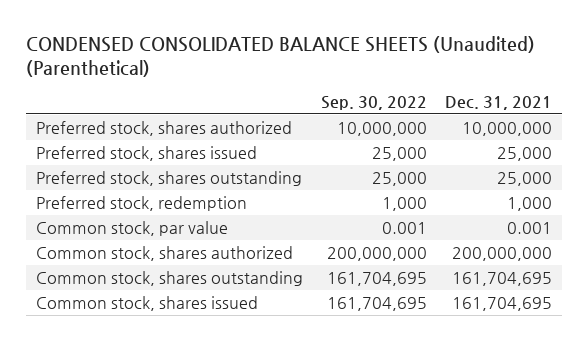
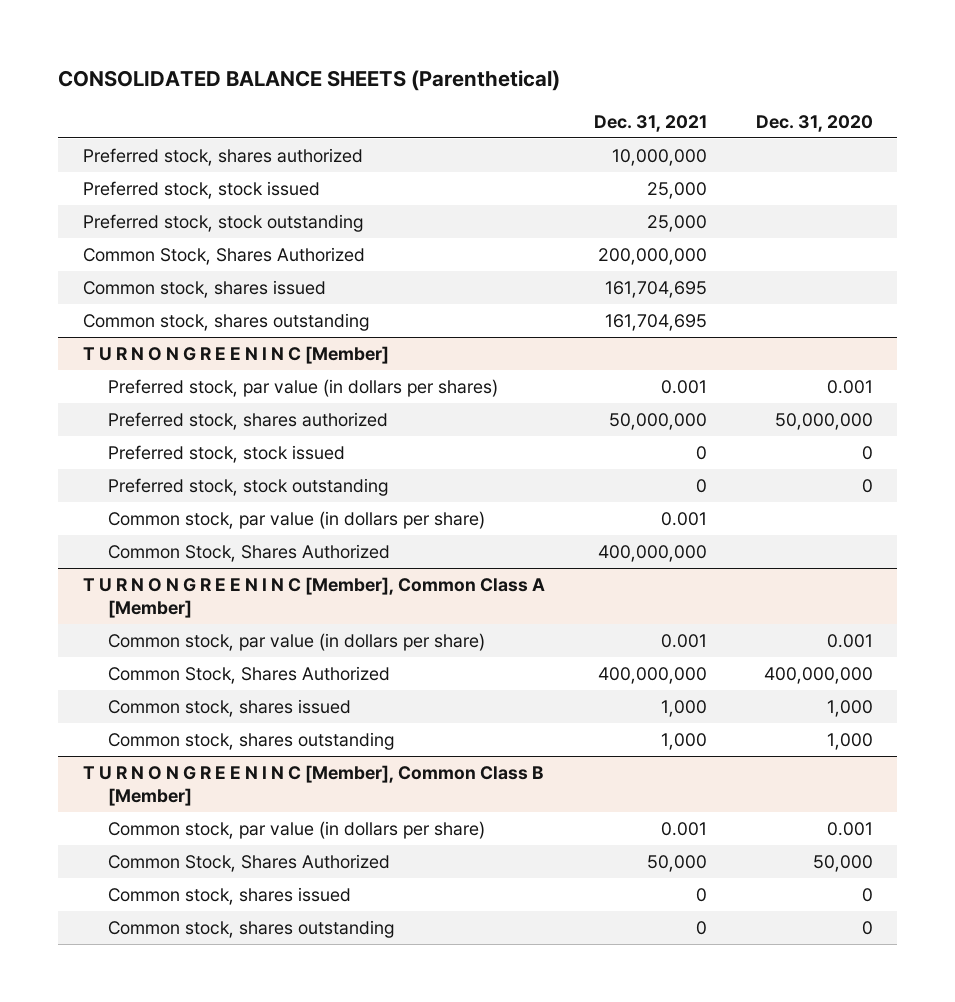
[26,36,536,77] CONDENSED CONSOLIDATED BALANCE SHEETS (Unaudited) (Parenthetical) -> [58,70,561,92] CONSOLIDATED BALANCE SHEETS (Parenthetical)
[320,95,427,110] Sep. 30, 2022 -> none
none -> [755,114,873,132] Dec. 31, 2020
[35,195,247,211] Preferred stock, redemption -> none
[35,220,228,236] Common stock, par value -> none
[35,145,257,161] Preferred stock, shares issued -> [82,181,320,200] Preferred stock, stock issued
[35,170,302,186] Preferred stock, shares outstanding -> [82,214,363,233] Preferred stock, stock outstanding
[35,245,293,261] Common stock, shares authorized -> [82,247,365,266] Common Stock, Shares Authorized
[35,270,303,286] Common stock, shares outstanding -> [82,313,369,332] Common stock, shares outstanding
none -> [82,346,389,365] T U R N O N G R E E N I N C [Member]
none -> [107,379,498,398] Preferred stock, par value (in dollars per shares)
none -> [107,412,388,431] Preferred stock, shares authorized
none -> [107,445,345,464] Preferred stock, stock issued
none -> [107,478,388,497] Preferred stock, stock outstanding
none -> [107,511,485,530] Common stock, par value (in dollars per share)
none -> [107,544,390,563] Common Stock, Shares Authorized
none -> [82,577,545,618] T U R N O N G R E E N I N C [Member], Common Class A [Member]
none -> [107,633,485,652] Common stock, par value (in dollars per share)
none -> [107,666,390,685] Common Stock, Shares Authorized
none -> [107,699,351,718] Common stock, shares issued
none -> [107,732,394,751] Common stock, shares outstanding
none -> [82,765,543,806] T U R N O N G R E E N I N C [Member], Common Class B [Member]
none -> [107,821,485,840] Common stock, par value (in dollars per share)
none -> [107,854,390,873] Common Stock, Shares Authorized
none -> [107,887,351,906] Common stock, shares issued
none -> [107,920,394,939] Common stock, shares outstanding

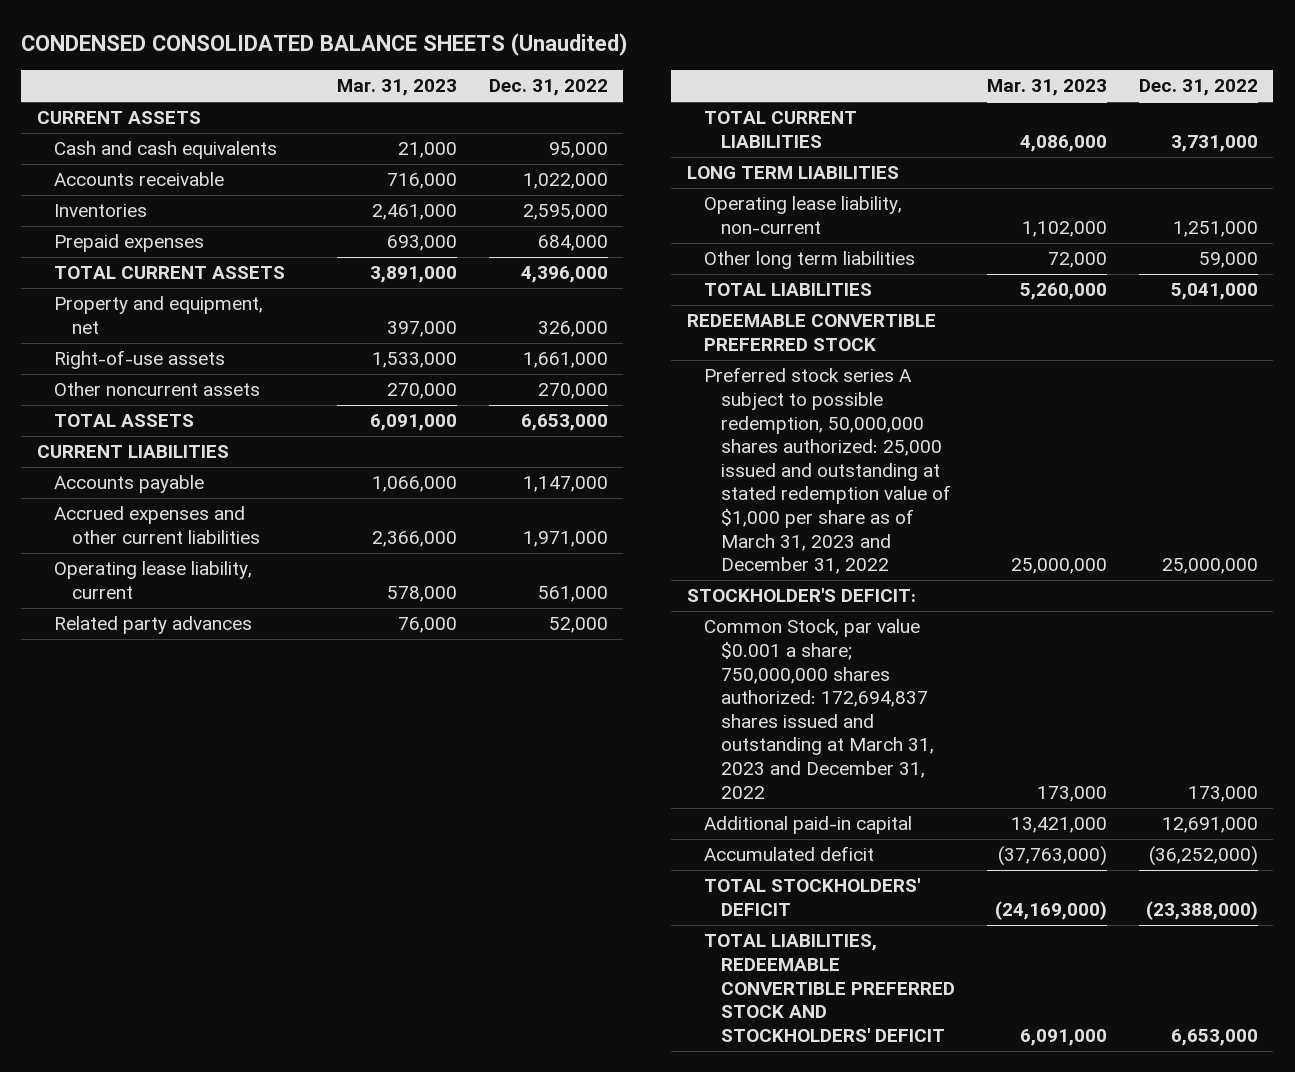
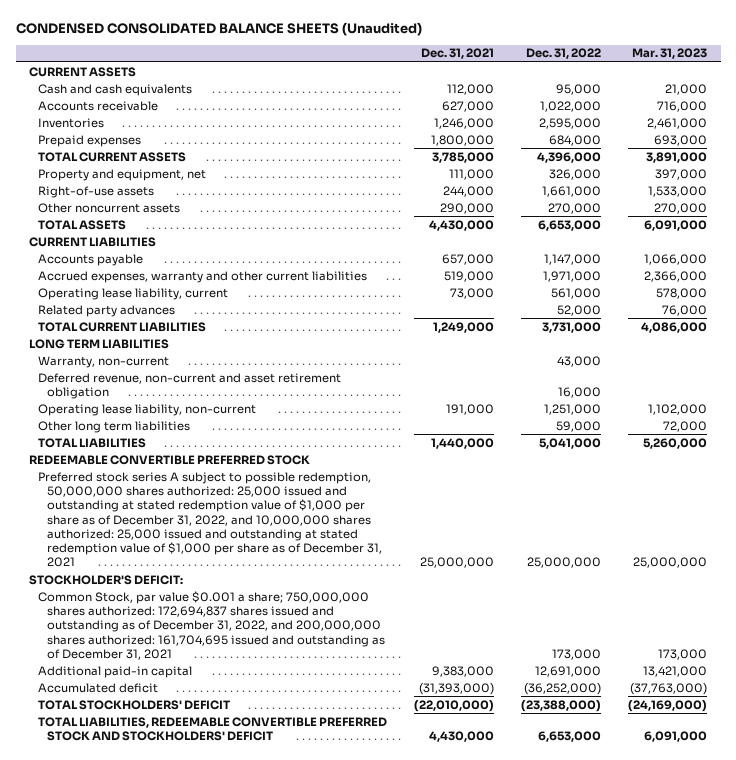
none -> [421,48,495,60] Dec. 31, 2021
[54,506,260,544] Accrued expenses and other current liabilities -> [38,270,368,283] Accrued expenses, warranty and other current liabilities
none -> [38,355,170,368] Warranty, non-current
none -> [38,372,342,399] Deferred revenue, non-current and asset retirement obligation
[704,367,952,575] Preferred stock series A subject to possible redemption, 50,000,000 shares authorized: 25,000 issued and outstanding at stated redemption value of $1,000 per share as of March 31, 2023 and December 31, 2022 -> [38,471,383,568] Preferred stock series A subject to possible redemption, 50,000,000 shares authorized: 25,000 issued and outstanding at stated redemption value of $1,000 per share as of December 31, 2022, and 10,000,000 shares authorized: 25,000 issued and outstanding at stated redemption value of $1,000 per share as of December 31, 2021
[704,619,935,799] Common Stock, par value $0.001 a share; 750,000,000 shares authorized: 172,694,837 shares issued and outstanding at March 31, 2023 and December 31, 2022 -> [38,590,386,660] Common Stock, par value $0.001 a share; 750,000,000 shares authorized: 172,694,837 shares issued and outstanding as of December 31, 2022, and 200,000,000 shares authorized: 161,704,695 issued and outstanding as of December 31, 2021

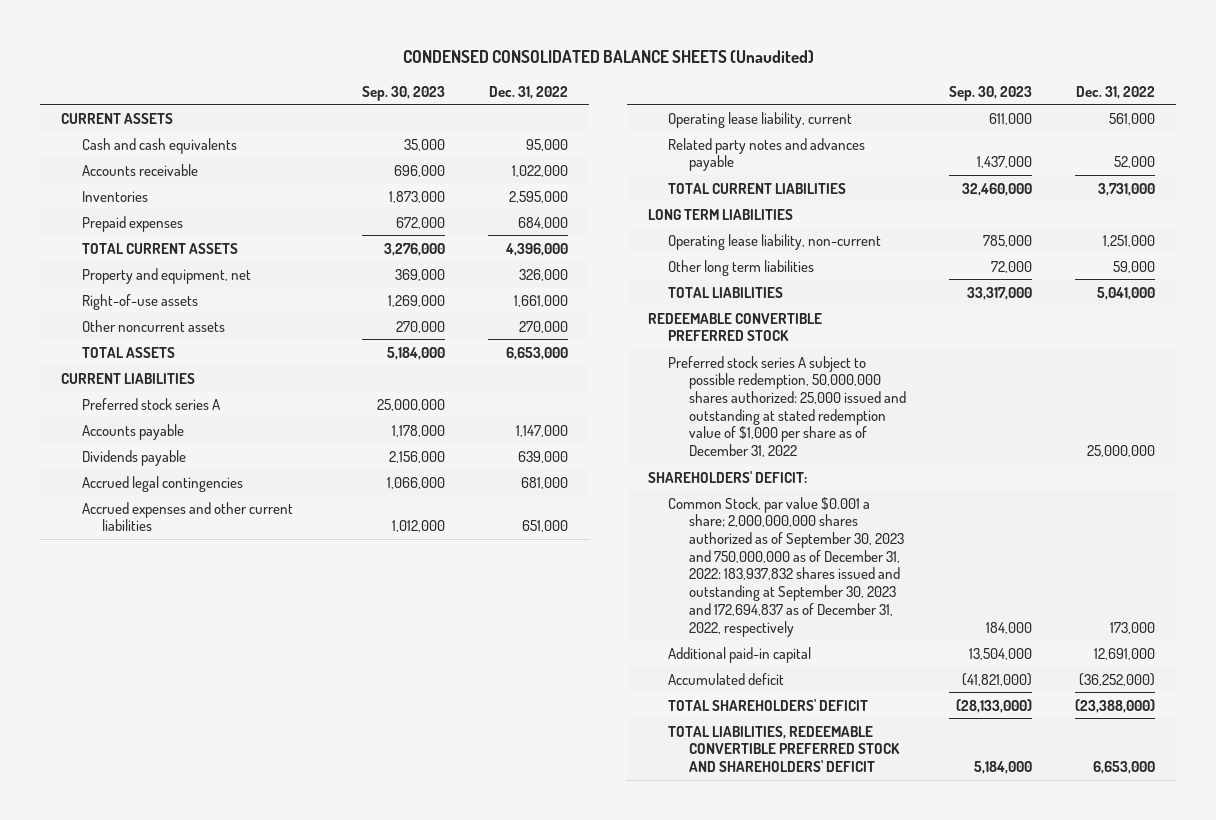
[421,48,495,60] Dec. 31, 2021 -> none
[632,48,708,60] Mar. 31, 2023 -> none
none -> [362,85,446,101] Sep. 30, 2023
none -> [81,397,220,410] Preferred stock series A
none -> [81,449,186,466] Dividends payable
none -> [81,475,243,492] Accrued legal contingencies
[38,270,368,283] Accrued expenses, warranty and other current liabilities -> [81,501,293,532] Accrued expenses and other current liabilities
[543,270,602,282] 1,971,000 -> [521,520,568,533] 651,000
[38,304,176,317] Related party advances -> [668,137,866,172] Related party notes and advances payable
[38,355,170,368] Warranty, non-current -> none
[38,372,342,399] Deferred revenue, non-current and asset retirement obligation -> none
[38,471,383,568] Preferred stock series A subject to possible redemption, 50,000,000 shares authorized: 25,000 issued and outstanding at stated redemption value of $1,000 per share as of December 31, 2022, and 10,000,000 shares authorized: 25,000 issued and outstanding at stated redemption value of $1,000 per share as of December 31, 2021 -> [668,355,906,458] Preferred stock series A subject to possible redemption, 50,000,000 shares authorized: 25,000 issued and outstanding at stated redemption value of $1,000 per share as of December 31, 2022
[29,574,184,585] STOCKHOLDER'S DEFICIT: -> [647,470,807,483] SHAREHOLDERS' DEFICIT:
[38,590,386,660] Common Stock, par value $0.001 a share; 750,000,000 shares authorized: 172,694,837 shares issued and outstanding as of December 31, 2022, and 200,000,000 shares authorized: 161,704,695 issued and outstanding as of December 31, 2021 -> [668,496,904,637] Common Stock, par value $0.001 a share; 2,000,000,000 shares authorized as of September 30, 2023 and 750,000,000 as of December 31, 2022: 183,937,832 shares issued and outstanding at September 30, 2023 and 172,694,837 as of December 31, 2022, respectively
[38,699,231,710] TOTAL STOCKHOLDERS' DEFICIT -> [668,698,869,711] TOTAL SHAREHOLDERS' DEFICIT
[38,716,388,741] TOTAL LIABILITIES, REDEEMABLE CONVERTIBLE PREFERRED STOCK AND STOCKHOLDERS' DEFICIT -> [668,725,900,773] TOTAL LIABILITIES, REDEEMABLE CONVERTIBLE PREFERRED STOCK AND SHAREHOLDERS' DEFICIT

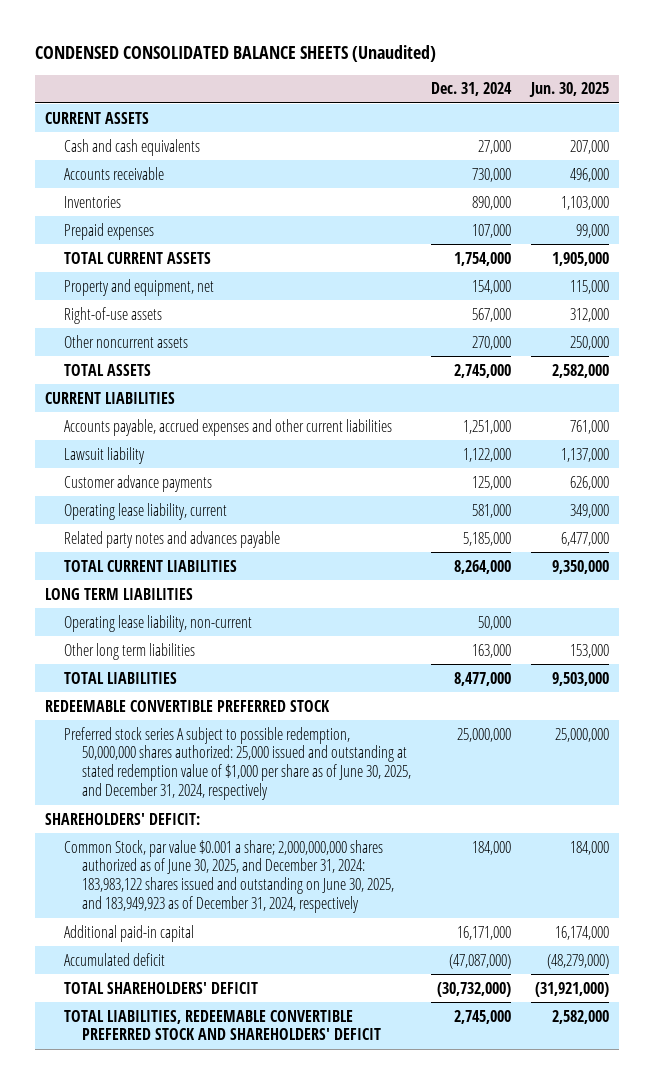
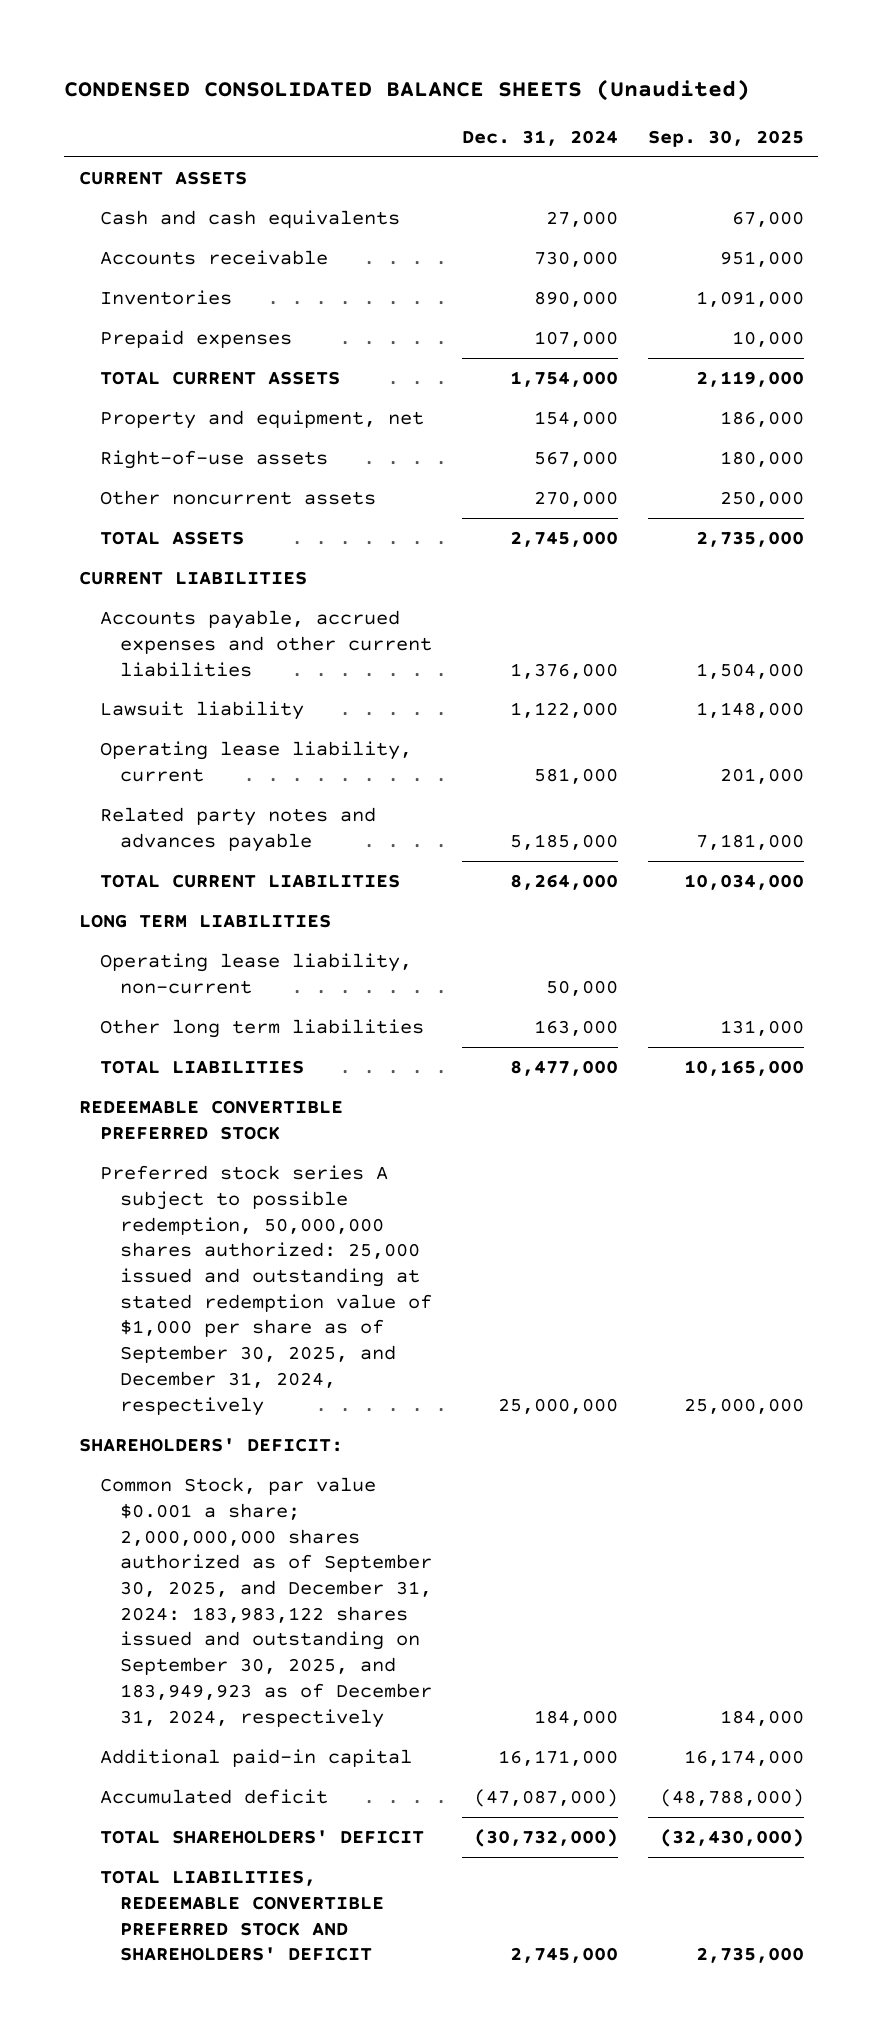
[528,82,609,98] Jun. 30, 2025 -> none
none -> [647,129,804,147] Sep. 30, 2025
[463,419,512,434] 1,251,000 -> [509,662,618,679] 1,376,000
[63,474,212,492] Customer advance payments -> none
[63,726,412,801] Preferred stock series A subject to possible redemption, 50,000,000 shares authorized: 25,000 issued and outstanding at stated redemption value of $1,000 per share as of June 30, 2025, and December 31, 2024, respectively -> [99,1165,432,1416] Preferred stock series A subject to possible redemption, 50,000,000 shares authorized: 25,000 issued and outstanding at stated redemption value of $1,000 per share as of September 30, 2025, and December 31, 2024, respectively
[63,839,395,914] Common Stock, par value $0.001 a share; 2,000,000,000 shares authorized as of June 30, 2025, and December 31, 2024: 183,983,122 shares issued and outstanding on June 30, 2025, and 183,949,923 as of December 31, 2024, respectively -> [99,1477,432,1728] Common Stock, par value $0.001 a share; 2,000,000,000 shares authorized as of September 30, 2025, and December 31, 2024: 183,983,122 shares issued and outstanding on September 30, 2025, and 183,949,923 as of December 31, 2024, respectively

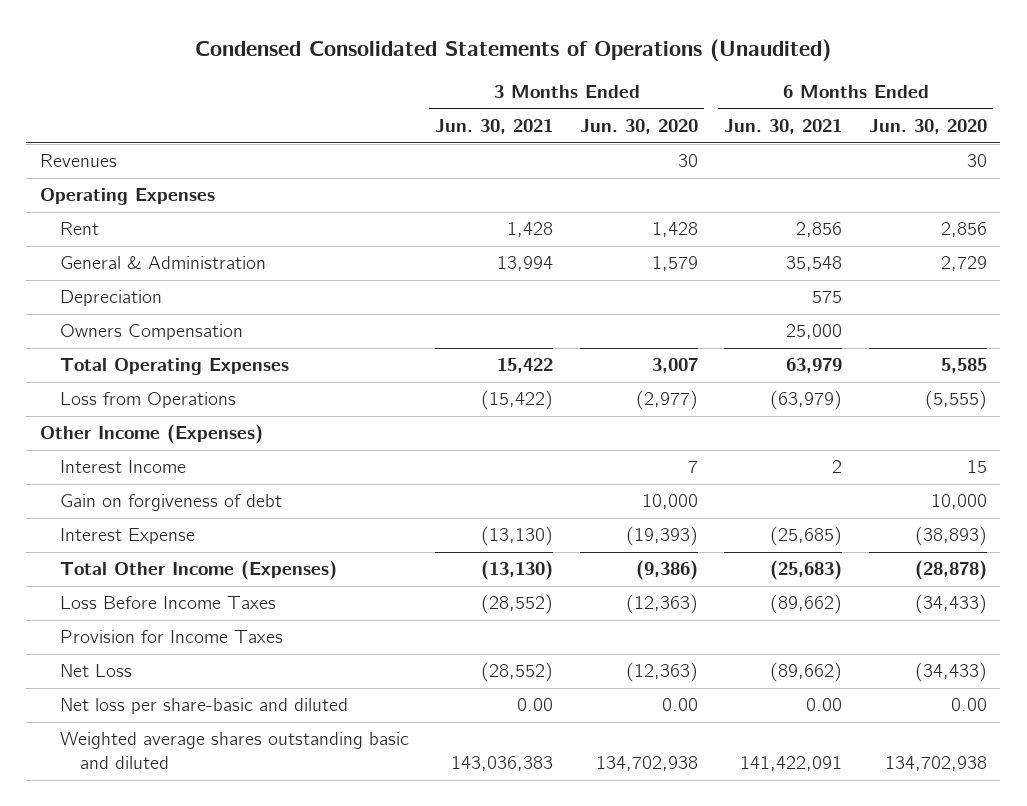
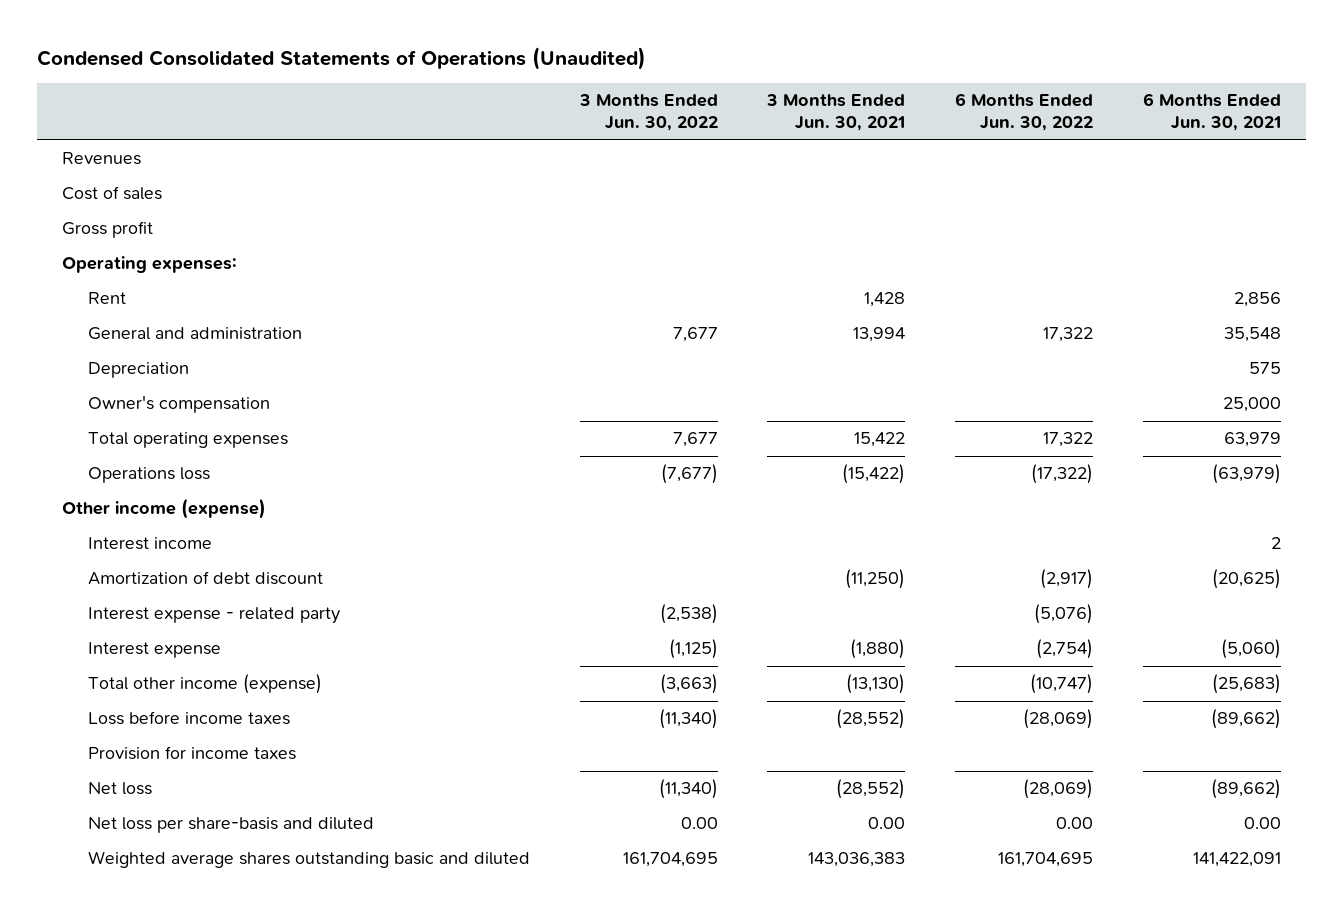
[579,119,698,135] Jun. 30, 2020 -> none
[868,119,987,135] Jun. 30, 2020 -> none
none -> [578,93,718,132] 3 Months Ended Jun. 30, 2022
none -> [955,92,1094,132] 6 Months Ended Jun. 30, 2022
none -> [62,186,163,201] Cost of sales
none -> [62,221,154,239] Gross profit
[39,188,215,206] Operating Expenses -> [62,256,238,274] Operating expenses:
[59,256,266,270] General & Administration -> [87,327,302,341] General and administration
[59,494,282,512] Gain on forgiveness of debt -> none
[59,324,243,341] Owners Compensation -> [87,396,270,414] Owner's compensation
[59,358,289,376] Total Operating Expenses -> [87,432,288,449] Total operating expenses
[59,392,236,409] Loss from Operations -> [87,467,210,484] Operations loss
[39,424,263,445] Other Income (Expenses) -> [62,498,267,520] Other income (expense)
[59,460,186,474] Interest Income -> [87,537,212,551] Interest income
none -> [87,571,323,586] Amortization of debt discount
none -> [87,607,340,625] Interest expense - related party
[59,528,195,545] Interest Expense -> [87,642,221,659] Interest expense
[481,526,554,547] (13,130) -> [850,639,906,660] (1,880)
[770,526,843,547] (25,685) -> [1220,639,1281,660] (5,060)
[59,560,337,581] Total Other Income (Expenses) -> [87,674,322,695] Total other income (expense)
[59,596,276,610] Loss Before Income Taxes -> [87,711,290,726] Loss before income taxes
[59,630,283,644] Provision for Income Taxes -> [87,746,296,761] Provision for income taxes
[59,664,132,678] Net Loss -> [87,782,152,796] Net loss
[59,698,348,715] Net loss per share-basic and diluted -> [87,817,374,834] Net loss per share-basis and diluted

